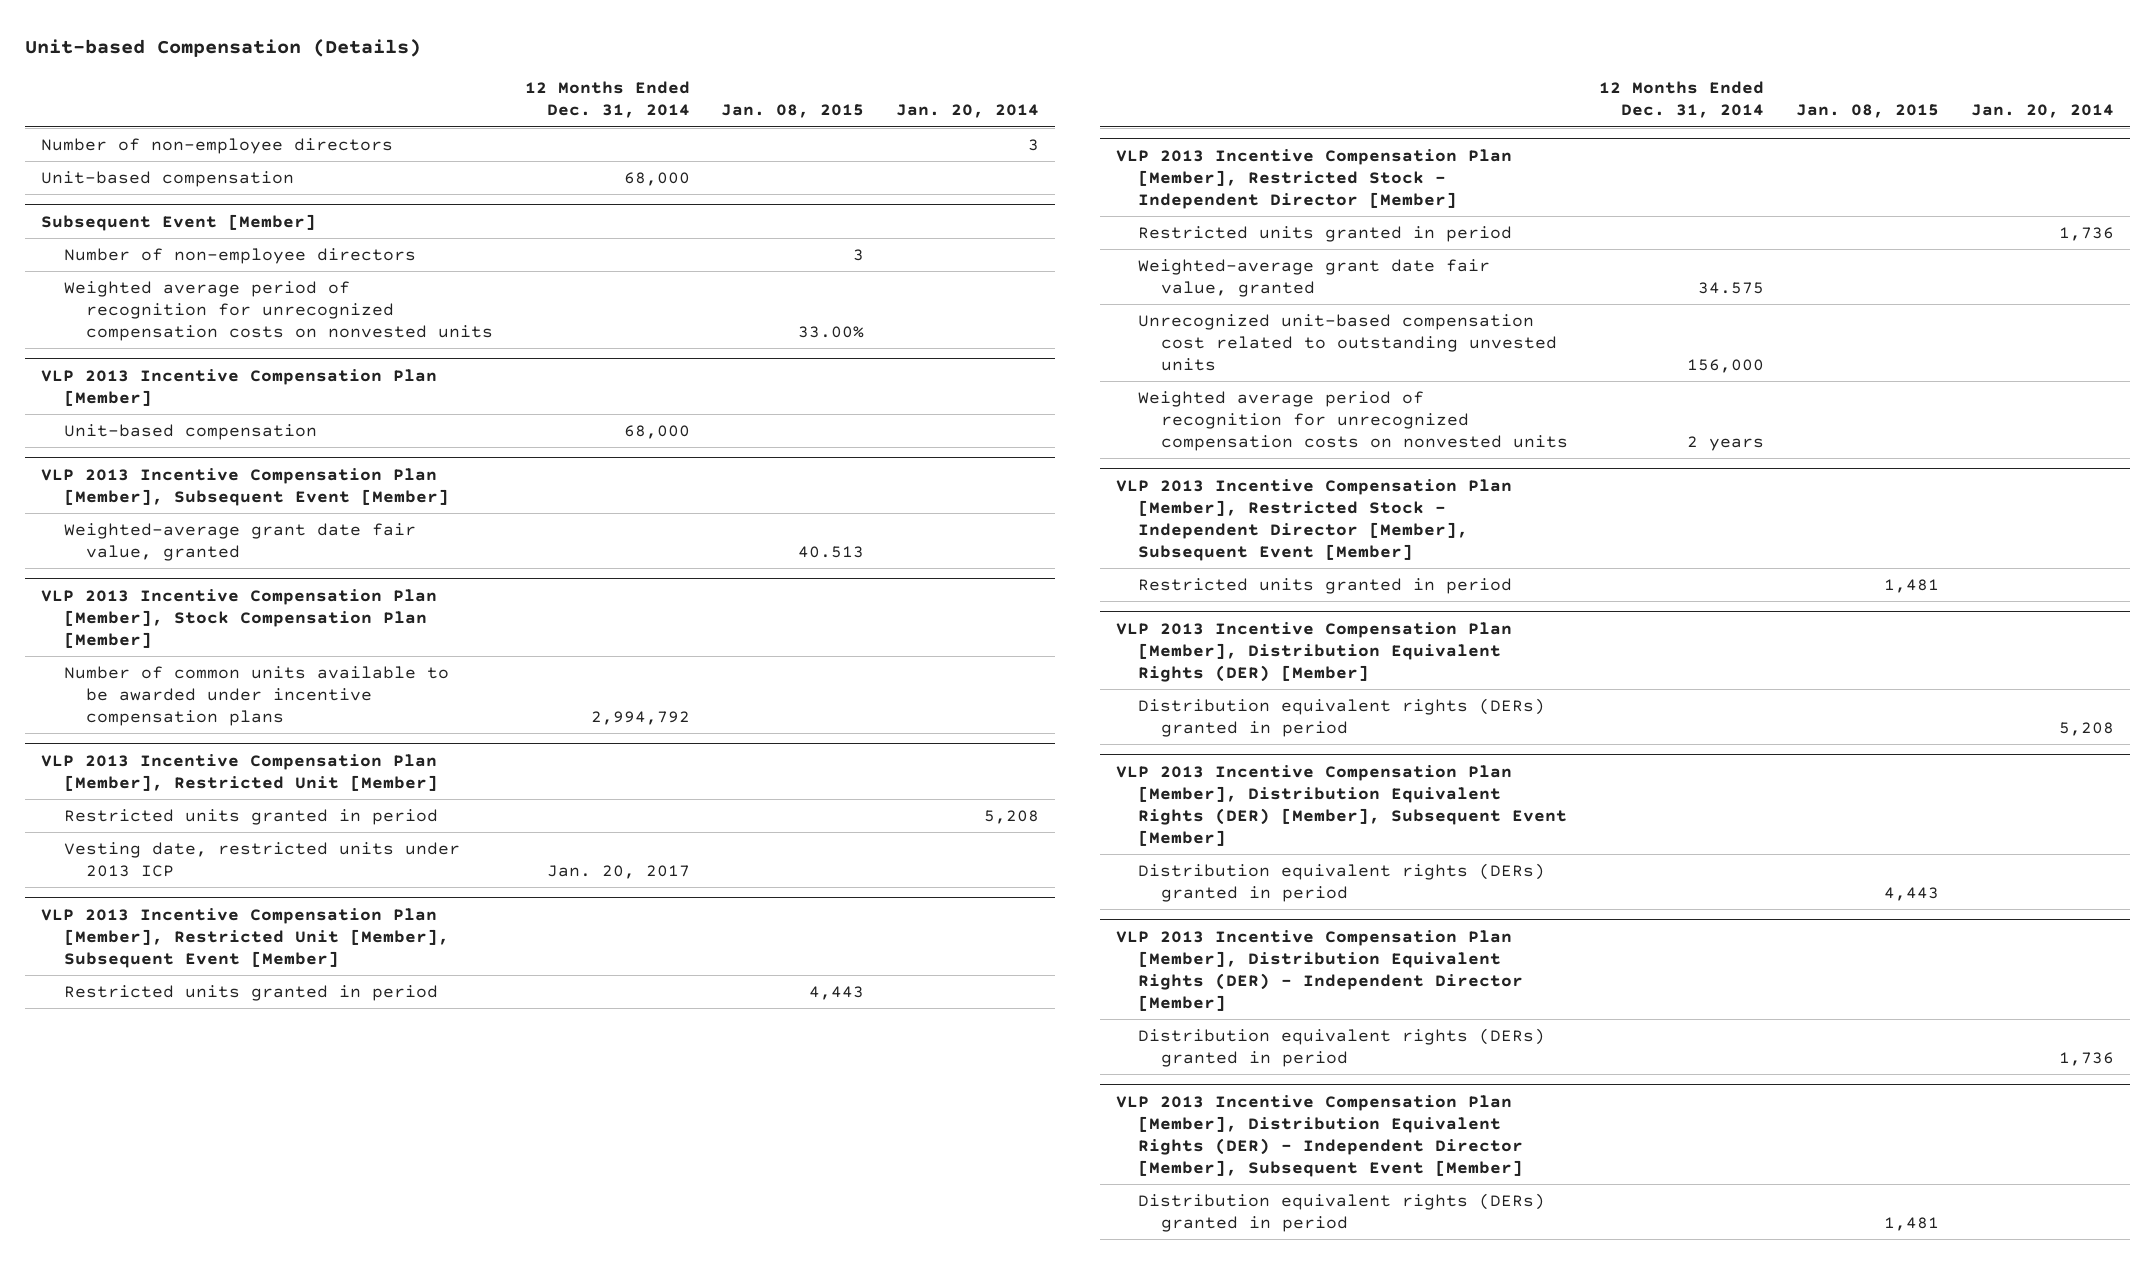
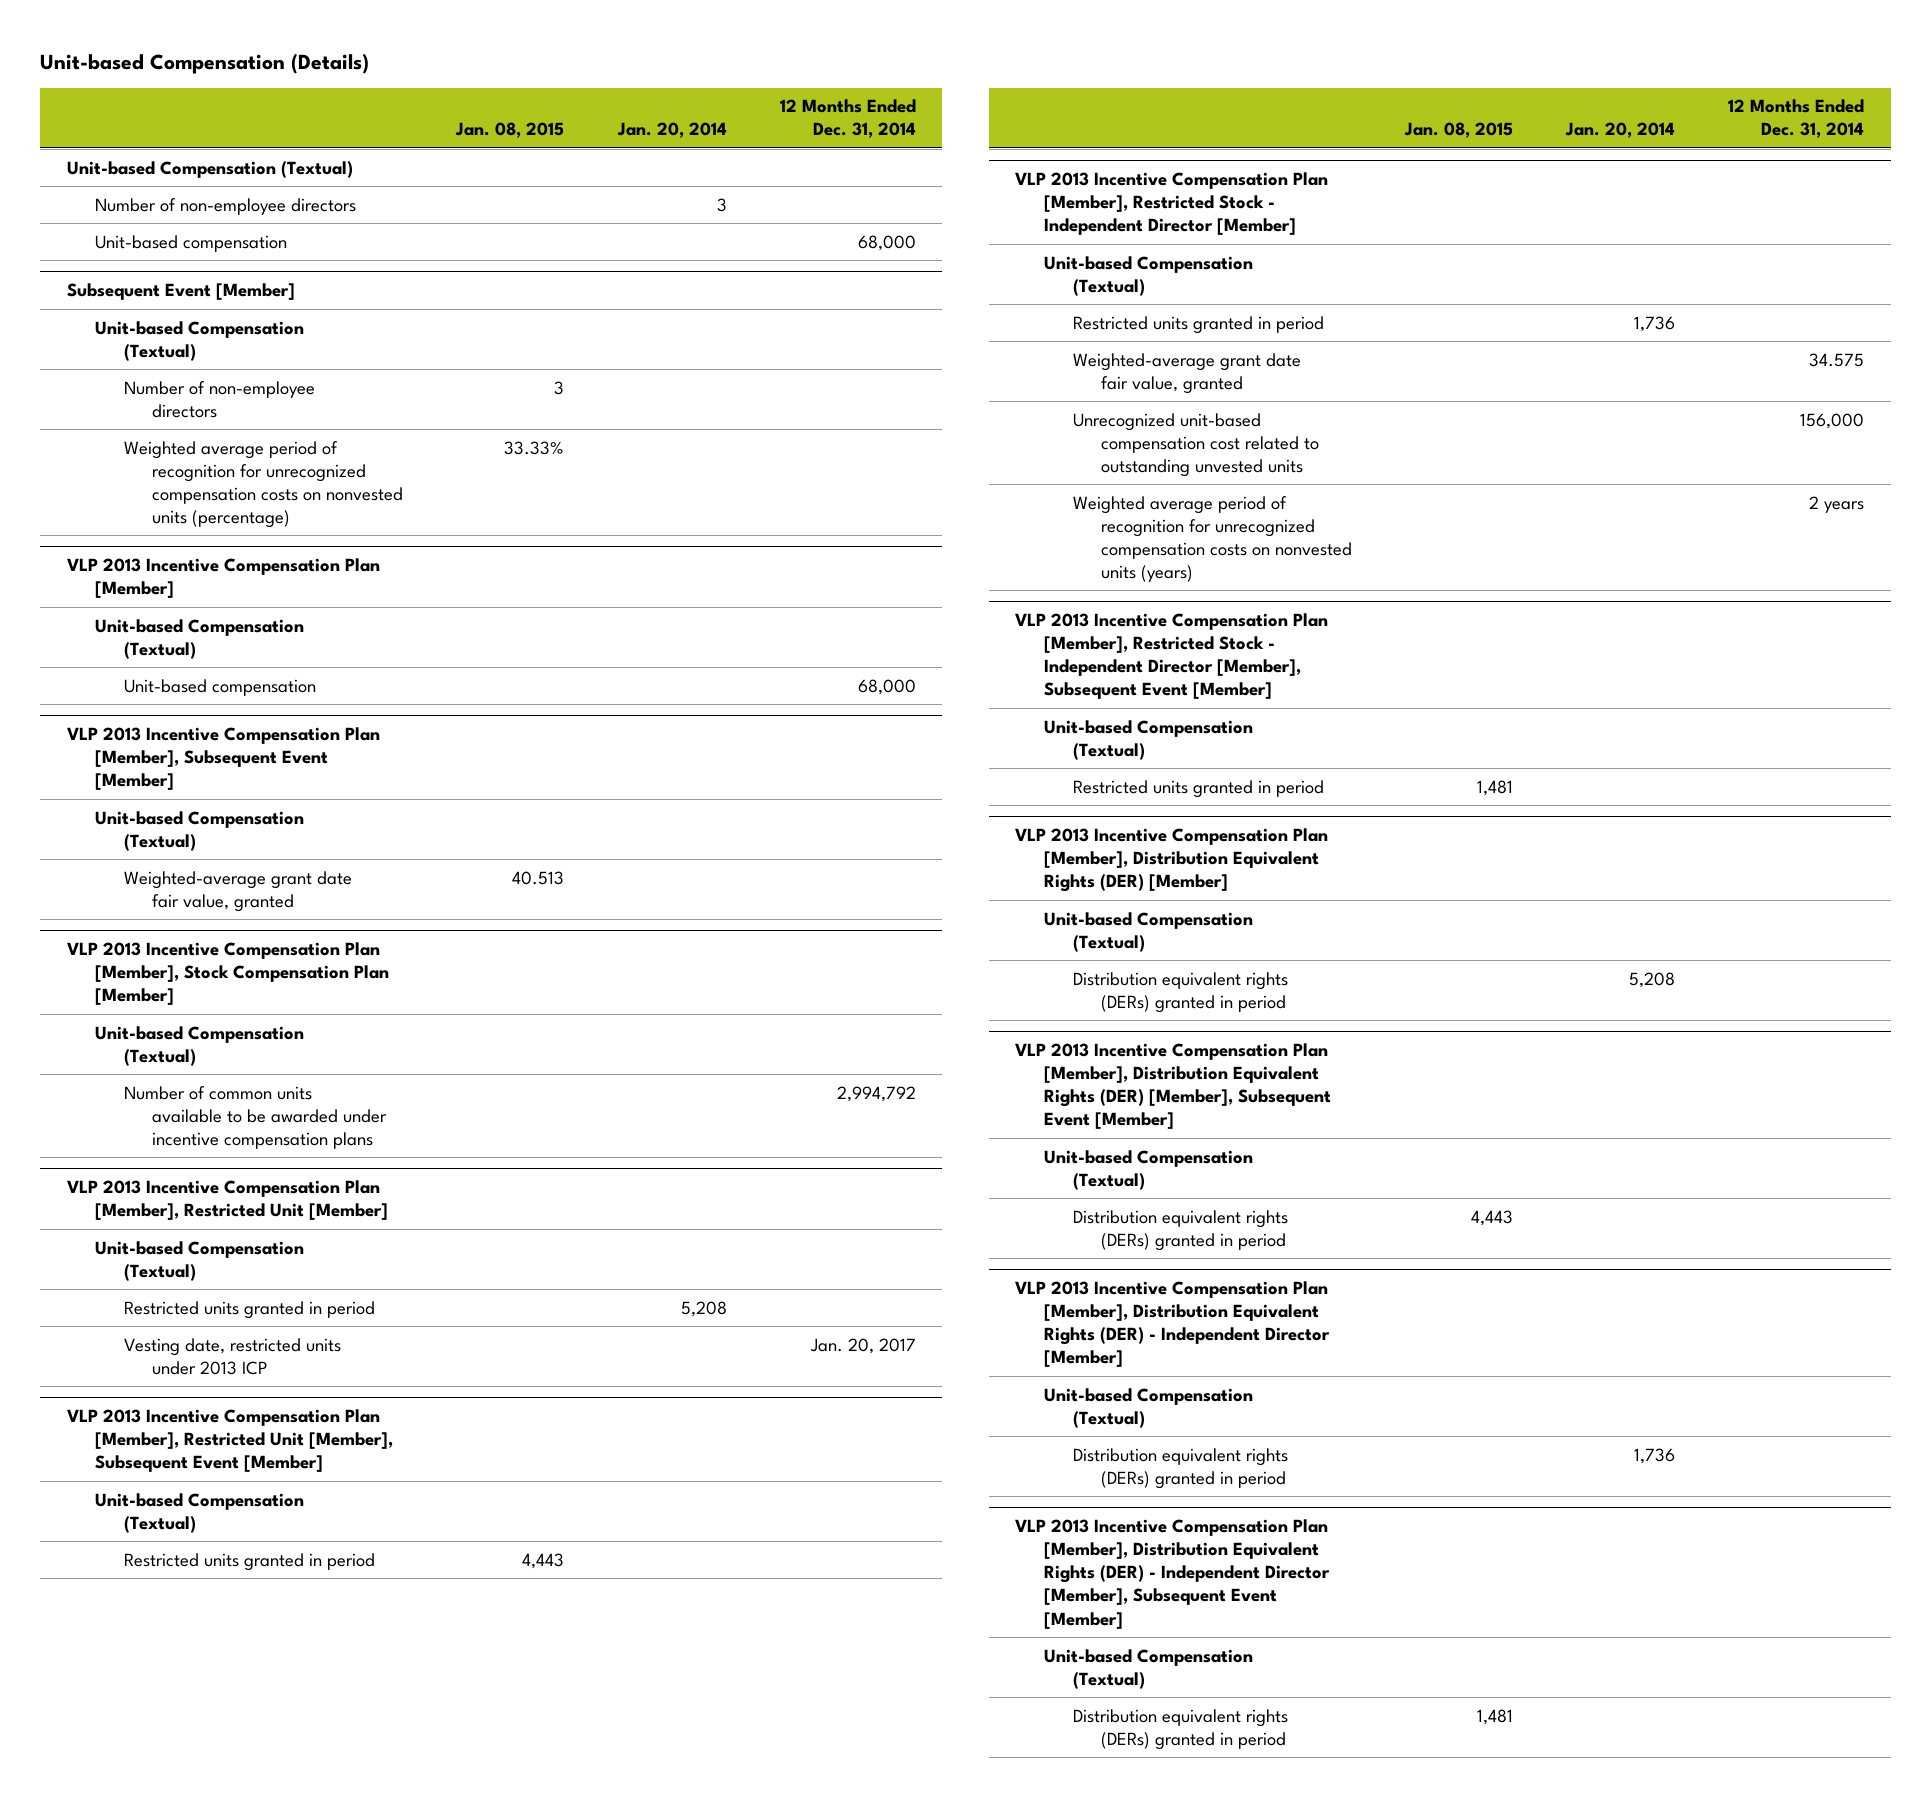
none -> [66,160,353,178] Unit-based Compensation (Textual)
none -> [95,320,305,361] Unit-based Compensation (Textual)
[63,281,493,341] Weighted average period of recognition for unrecognized compensation costs on nonvested units -> [123,440,404,528] Weighted average period of recognition for unrecognized compensation costs on nonvested units (percentage)
[798,325,865,338] 33.00% -> [504,440,565,455] 33.33%
none -> [95,618,305,659] Unit-based Compensation (Textual)
none -> [95,810,305,851] Unit-based Compensation (Textual)
none -> [95,1025,305,1066] Unit-based Compensation (Textual)
none -> [95,1240,305,1281] Unit-based Compensation (Textual)
none -> [95,1492,305,1533] Unit-based Compensation (Textual)
none -> [1043,255,1253,296] Unit-based Compensation (Textual)
[1138,391,1568,451] Weighted average period of recognition for unrecognized compensation costs on nonvested units -> [1072,495,1353,582] Weighted average period of recognition for unrecognized compensation costs on nonvested units (years)
none -> [1043,719,1253,760] Unit-based Compensation (Textual)
none -> [1043,911,1253,952] Unit-based Compensation (Textual)
none -> [1043,1149,1253,1190] Unit-based Compensation (Textual)
none -> [1043,1387,1253,1428] Unit-based Compensation (Textual)
none -> [1043,1648,1253,1689] Unit-based Compensation (Textual)

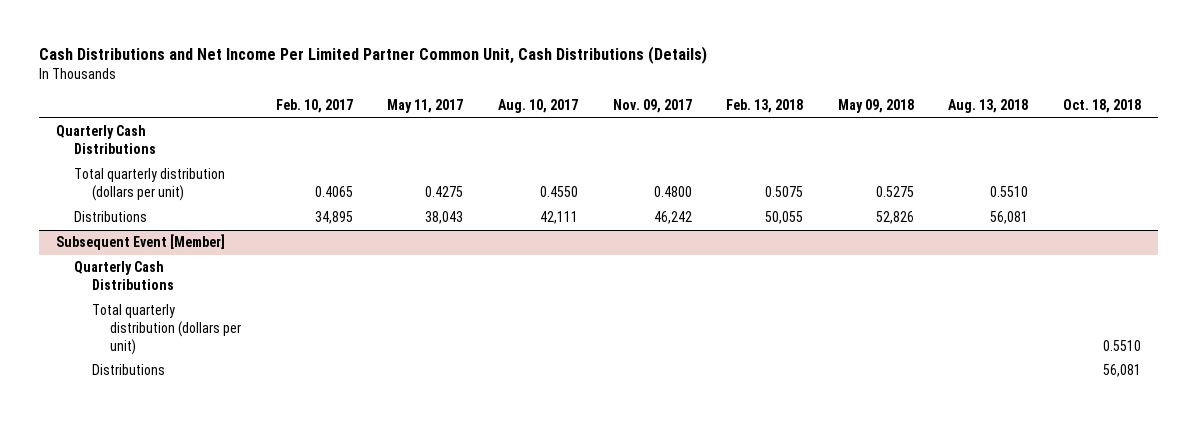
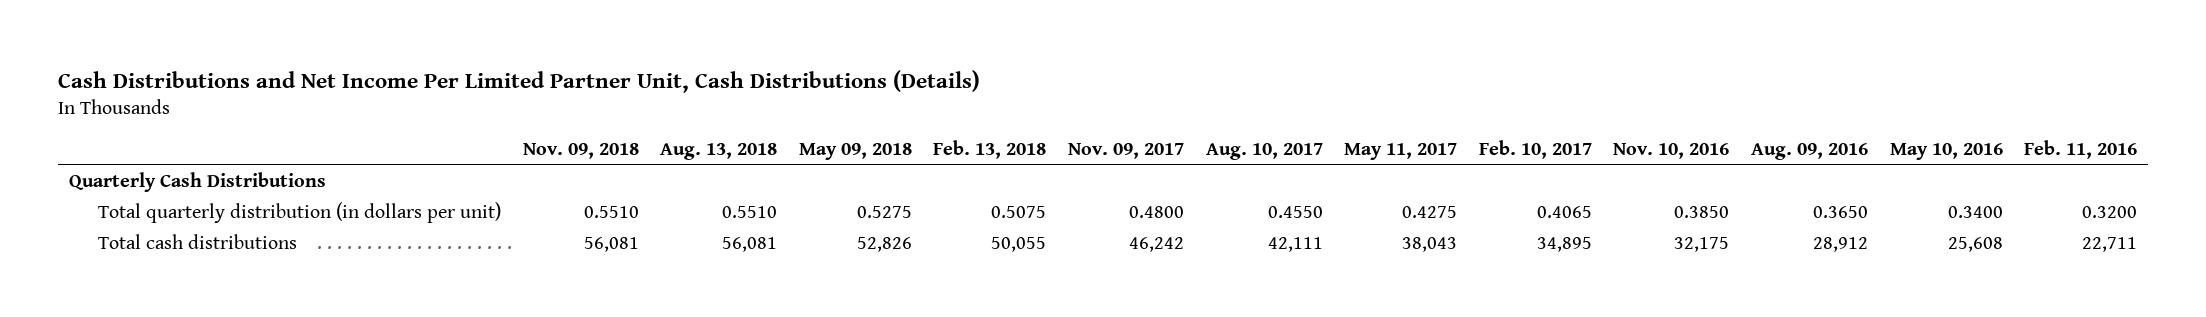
[38,46,707,65] Cash Distributions and Net Income Per Limited Partner Common Unit, Cash Distributions (Details) -> [58,70,981,94] Cash Distributions and Net Income Per Limited Partner Unit, Cash Distributions (Details)
[1063,99,1142,114] Oct. 18, 2018 -> none
none -> [522,143,639,160] Nov. 09, 2018
none -> [1613,143,1730,160] Nov. 10, 2016
none -> [1750,143,1868,161] Aug. 09, 2016
none -> [1889,143,2003,161] May 10, 2016
none -> [2024,140,2138,160] Feb. 11, 2016
[55,234,225,251] Subsequent Event [Member] -> none
[73,261,174,291] Quarterly Cash Distributions -> none
[91,304,241,356] Total quarterly distribution (dollars per unit) -> none
[91,364,165,376] Distributions -> none
[73,168,225,202] Total quarterly distribution (dollars per unit) -> [98,202,502,224] Total quarterly distribution (in dollars per unit)
[73,211,147,223] Distributions -> [98,234,298,250] Total cash distributions

